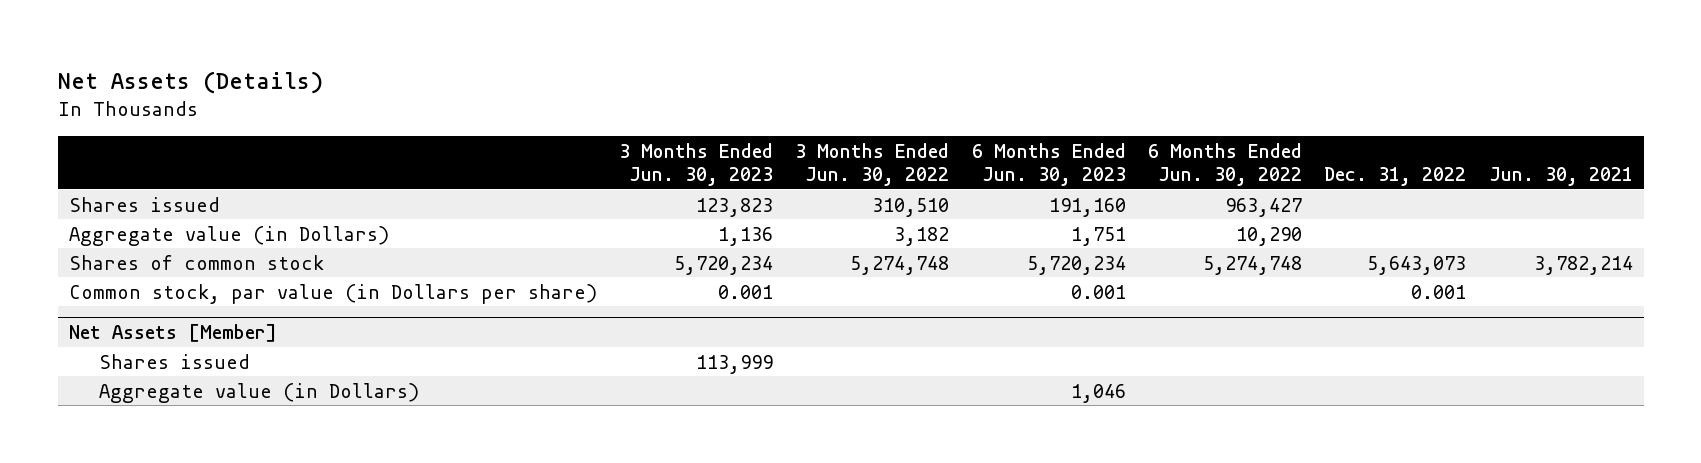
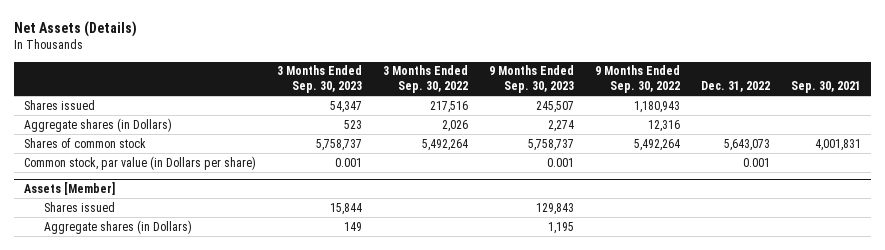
[619,142,774,187] 3 Months Ended Jun. 30, 2023 -> none
[795,142,950,187] 3 Months Ended Jun. 30, 2022 -> none
[971,142,1126,187] 6 Months Ended Jun. 30, 2023 -> none
[1147,142,1302,187] 6 Months Ended Jun. 30, 2022 -> none
[1488,167,1633,187] Jun. 30, 2021 -> none
none -> [277,65,363,94] 3 Months Ended Sep. 30, 2023
none -> [383,65,469,94] 3 Months Ended Sep. 30, 2022
none -> [489,65,575,94] 9 Months Ended Sep. 30, 2023
none -> [595,65,681,94] 9 Months Ended Sep. 30, 2022
none -> [790,81,861,94] Sep. 30, 2021
[68,225,389,246] Aggregate value (in Dollars) -> [24,117,173,132] Aggregate shares (in Dollars)
[68,324,277,343] Net Assets [Member] -> [24,182,116,196] Assets [Member]
[99,382,420,403] Aggregate value (in Dollars) -> [43,219,192,234] Aggregate shares (in Dollars)

